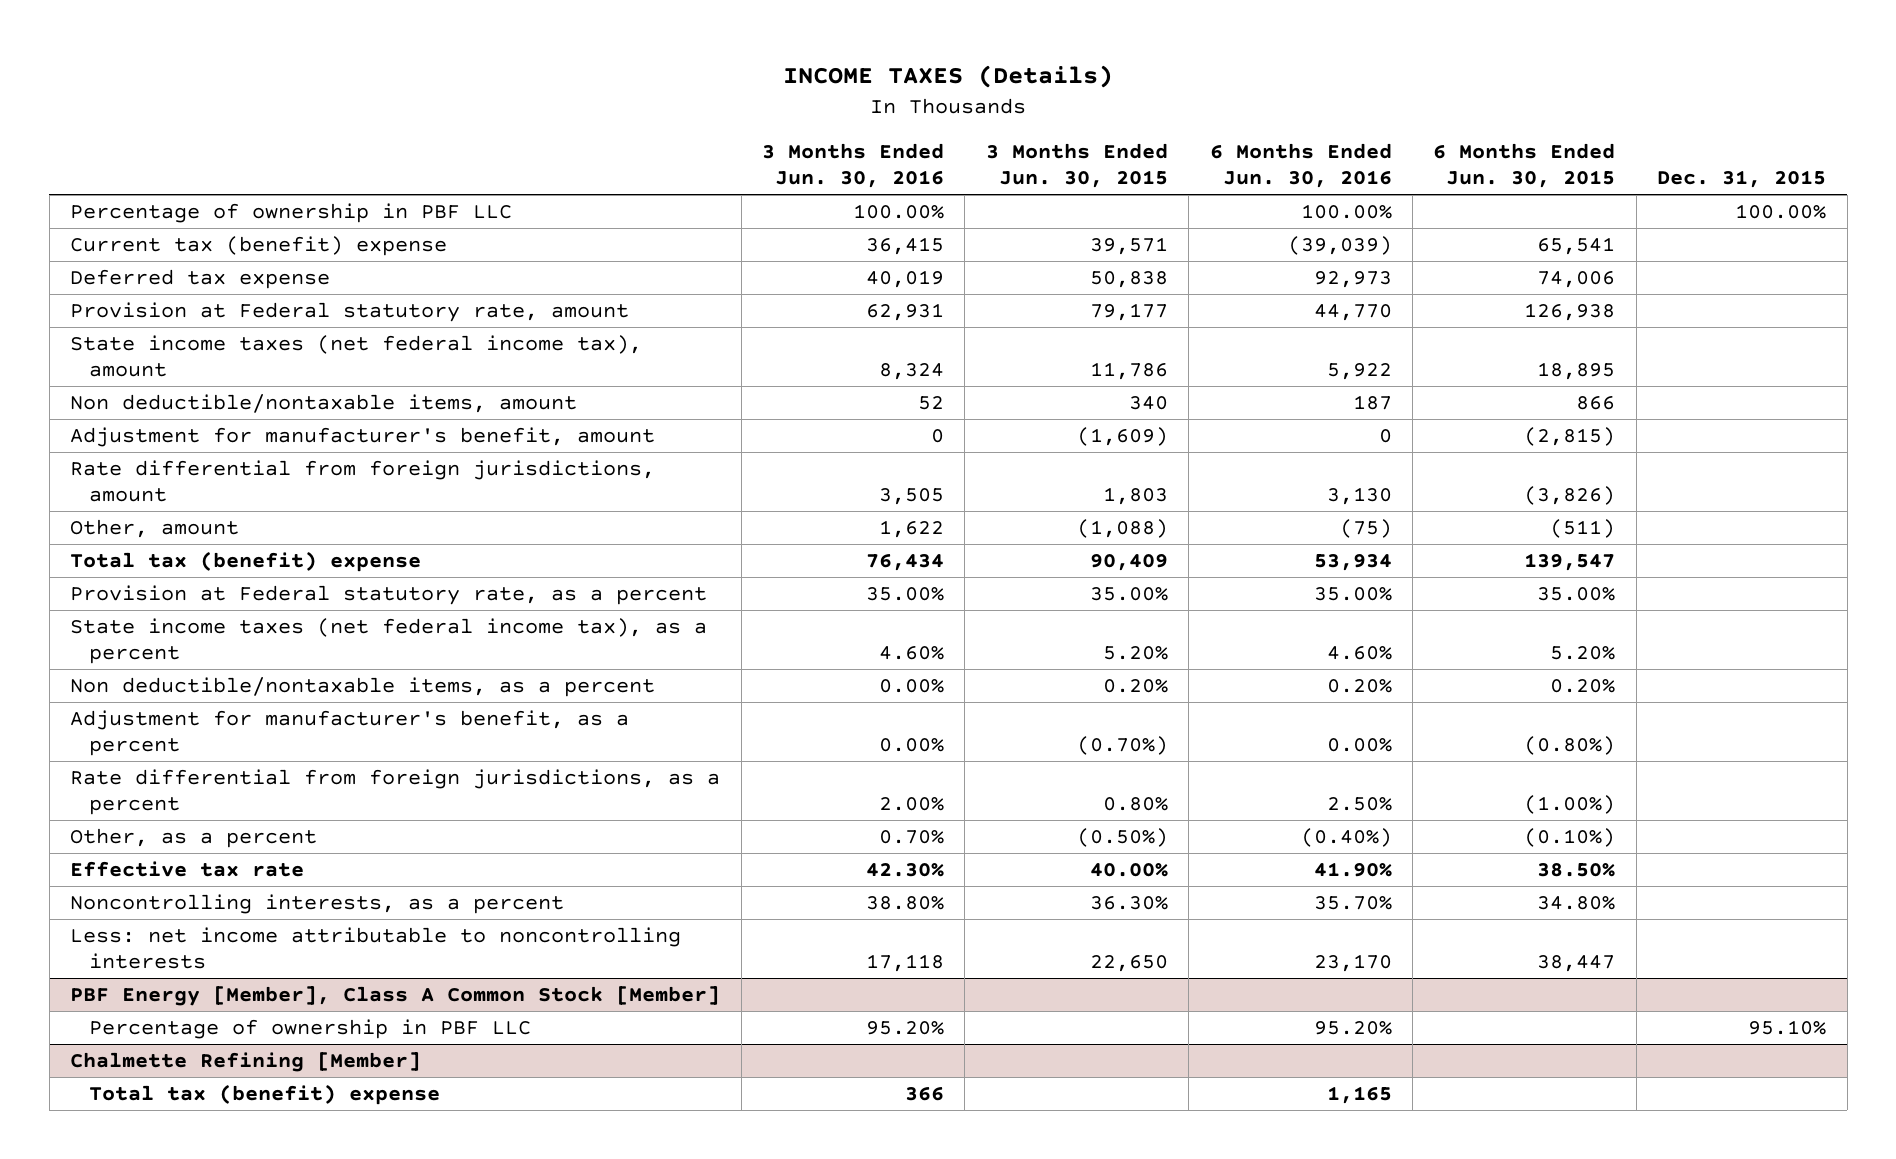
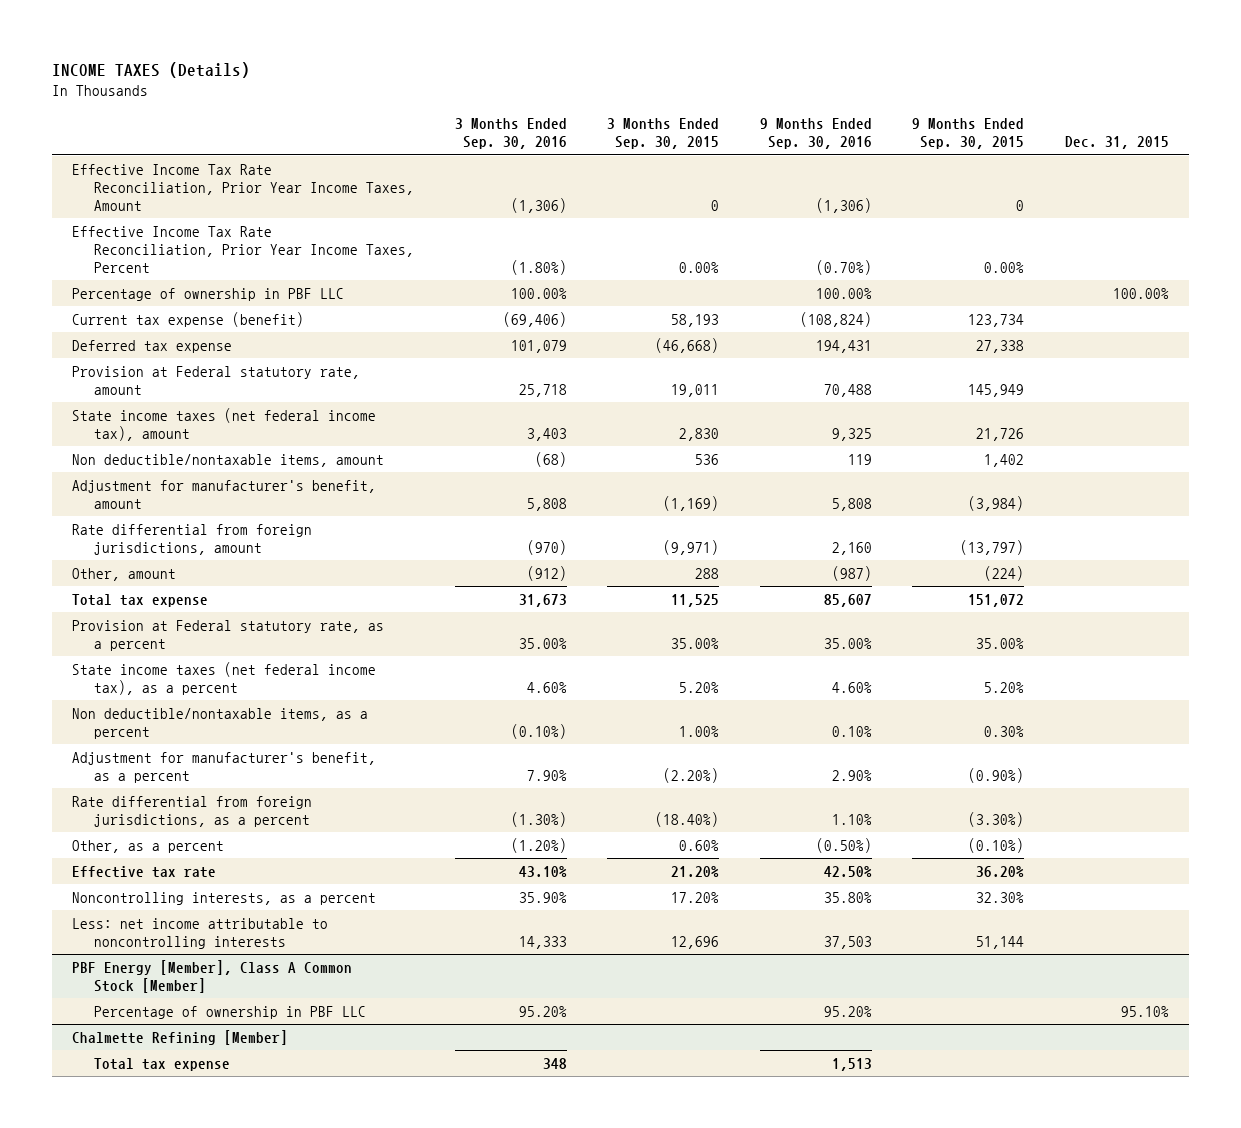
[761,143,944,188] 3 Months Ended Jun. 30, 2016 -> none
[985,143,1168,188] 3 Months Ended Jun. 30, 2015 -> none
[1209,143,1392,188] 6 Months Ended Jun. 30, 2016 -> none
[1433,143,1616,188] 6 Months Ended Jun. 30, 2015 -> none
none -> [454,118,567,150] 3 Months Ended Sep. 30, 2016
none -> [607,118,720,150] 3 Months Ended Sep. 30, 2015
none -> [759,118,872,150] 9 Months Ended Sep. 30, 2016
none -> [912,118,1025,150] 9 Months Ended Sep. 30, 2015
none -> [72,164,415,211] Effective Income Tax Rate Reconciliation, Prior Year Income Taxes, Amount
none -> [72,226,415,273] Effective Income Tax Rate Reconciliation, Prior Year Income Taxes, Percent
[70,236,448,257] Current tax (benefit) expense -> [72,312,305,328] Current tax expense (benefit)
[70,551,422,573] Total tax (benefit) expense -> [72,594,209,608] Total tax expense
[89,1084,441,1106] Total tax (benefit) expense -> [94,1058,231,1072] Total tax expense

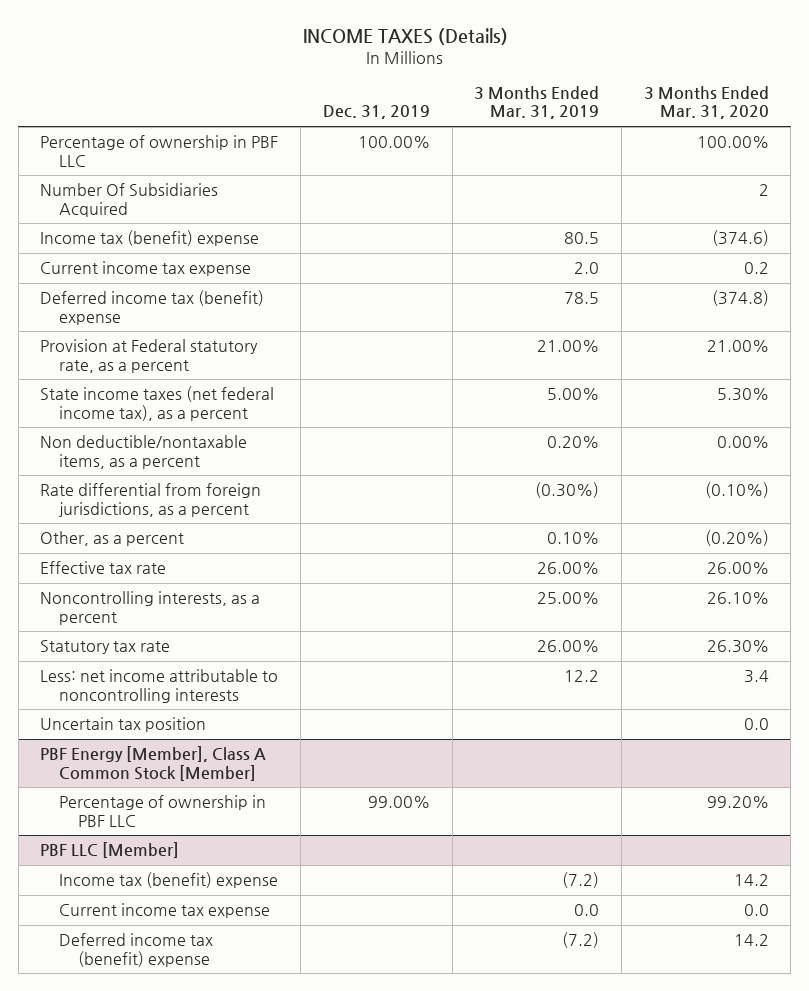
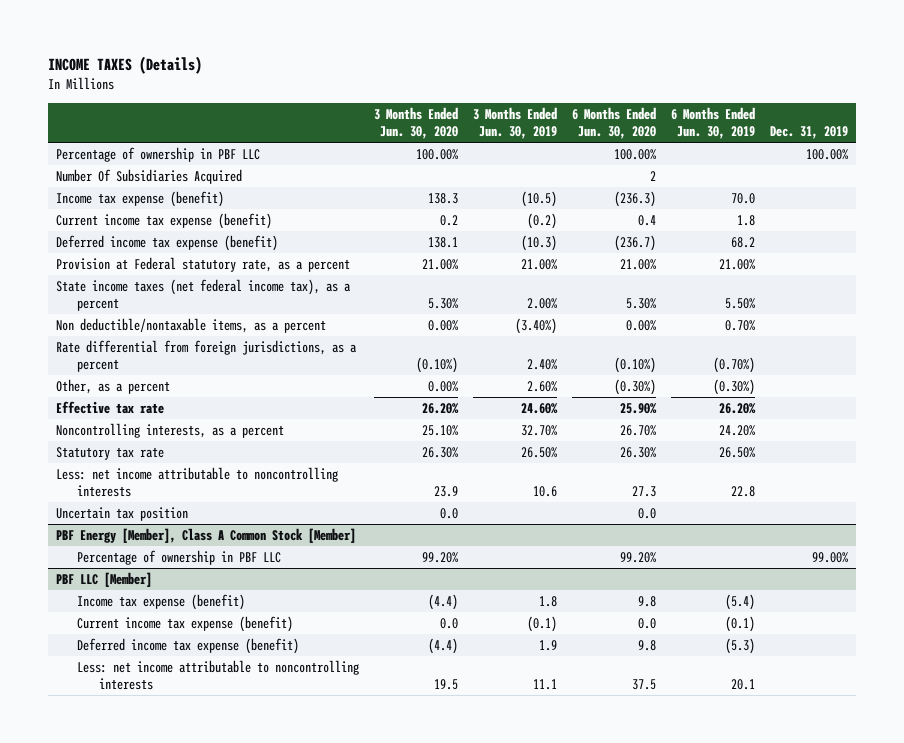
[474,86,600,120] 3 Months Ended Mar. 31, 2019 -> none
[643,86,769,120] 3 Months Ended Mar. 31, 2020 -> none
none -> [374,107,459,139] 3 Months Ended Jun. 30, 2020
none -> [473,107,558,139] 3 Months Ended Jun. 30, 2019
none -> [572,107,657,139] 6 Months Ended Jun. 30, 2020
none -> [671,107,756,139] 6 Months Ended Jun. 30, 2019
[40,230,260,247] Income tax (benefit) expense -> [55,191,224,208] Income tax expense (benefit)
[40,261,252,277] Current income tax expense -> [55,213,272,230] Current income tax expense (benefit)
[40,290,265,325] Deferred income tax (benefit) expense -> [55,235,278,252] Deferred income tax expense (benefit)
[59,872,279,889] Income tax (benefit) expense -> [77,594,246,611] Income tax expense (benefit)
[59,903,271,919] Current income tax expense -> [77,616,294,633] Current income tax expense (benefit)
[59,933,214,967] Deferred income tax (benefit) expense -> [77,638,300,655] Deferred income tax expense (benefit)
none -> [77,660,360,690] Less: net income attributable to noncontrolling interests

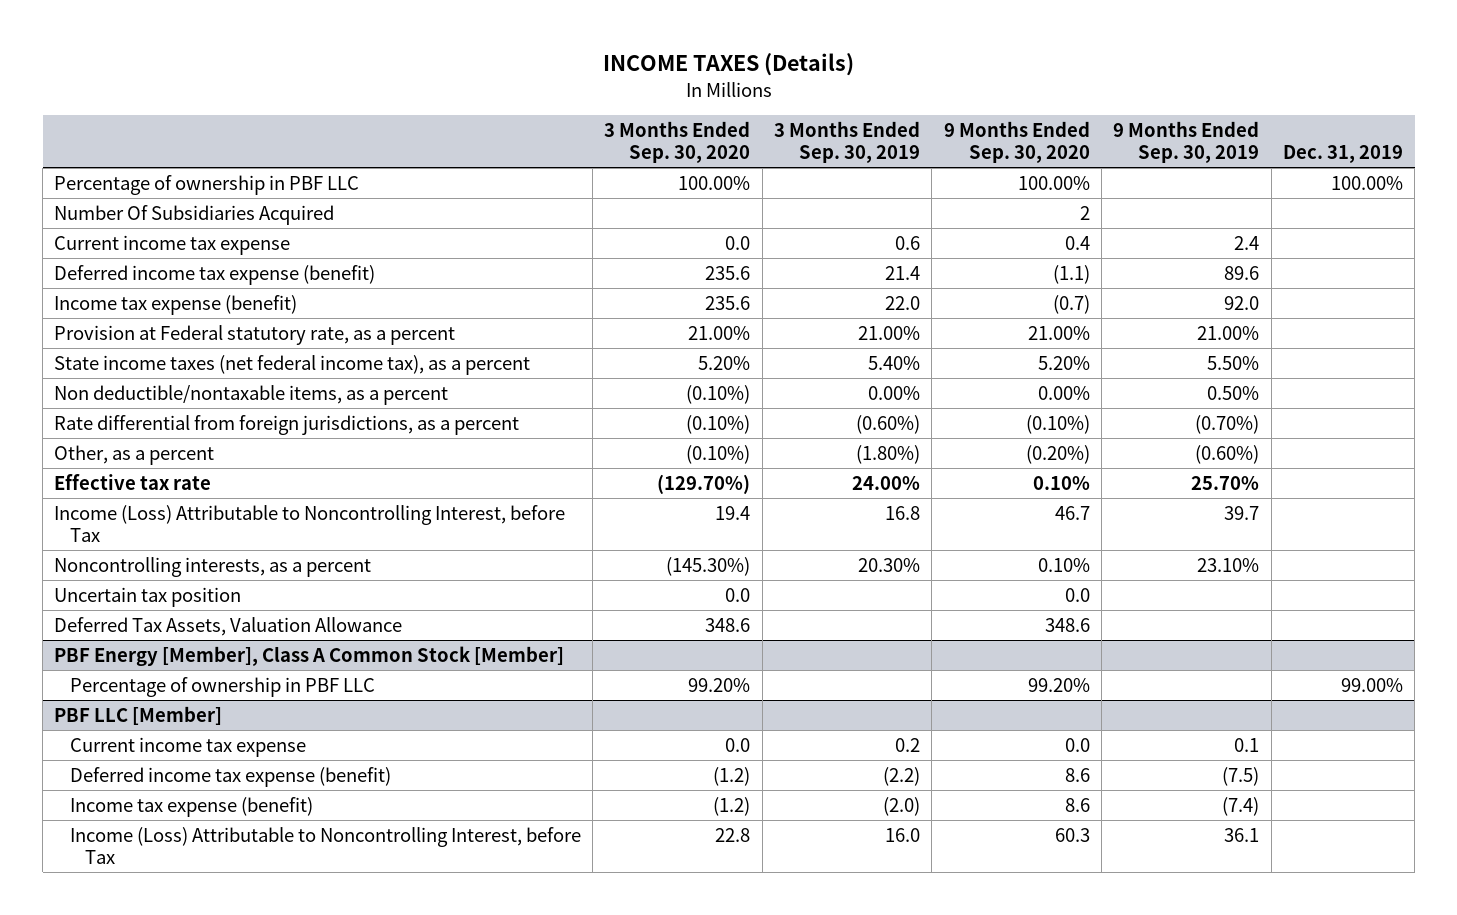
[374,107,459,139] 3 Months Ended Jun. 30, 2020 -> none
[473,107,558,139] 3 Months Ended Jun. 30, 2019 -> none
[572,107,657,139] 6 Months Ended Jun. 30, 2020 -> none
[671,107,756,139] 6 Months Ended Jun. 30, 2019 -> none
none -> [604,121,751,164] 3 Months Ended Sep. 30, 2020
none -> [773,121,920,164] 3 Months Ended Sep. 30, 2019
none -> [943,121,1090,164] 9 Months Ended Sep. 30, 2020
none -> [1113,121,1260,164] 9 Months Ended Sep. 30, 2019
[55,213,272,230] Current income tax expense (benefit) -> [54,234,291,255] Current income tax expense
[55,191,224,208] Income tax expense (benefit) -> [54,294,298,315] Income tax expense (benefit)
none -> [54,504,566,542] Income (Loss) Attributable to Noncontrolling Interest, before Tax
[55,447,164,461] Statutory tax rate -> none
[55,467,338,497] Less: net income attributable to noncontrolling interests -> none
none -> [54,616,403,636] Deferred Tax Assets, Valuation Allowance
[77,616,294,633] Current income tax expense (benefit) -> [69,736,306,757] Current income tax expense
[77,594,246,611] Income tax expense (benefit) -> [69,796,313,817] Income tax expense (benefit)
[77,660,360,690] Less: net income attributable to noncontrolling interests -> [69,826,581,864] Income (Loss) Attributable to Noncontrolling Interest, before Tax

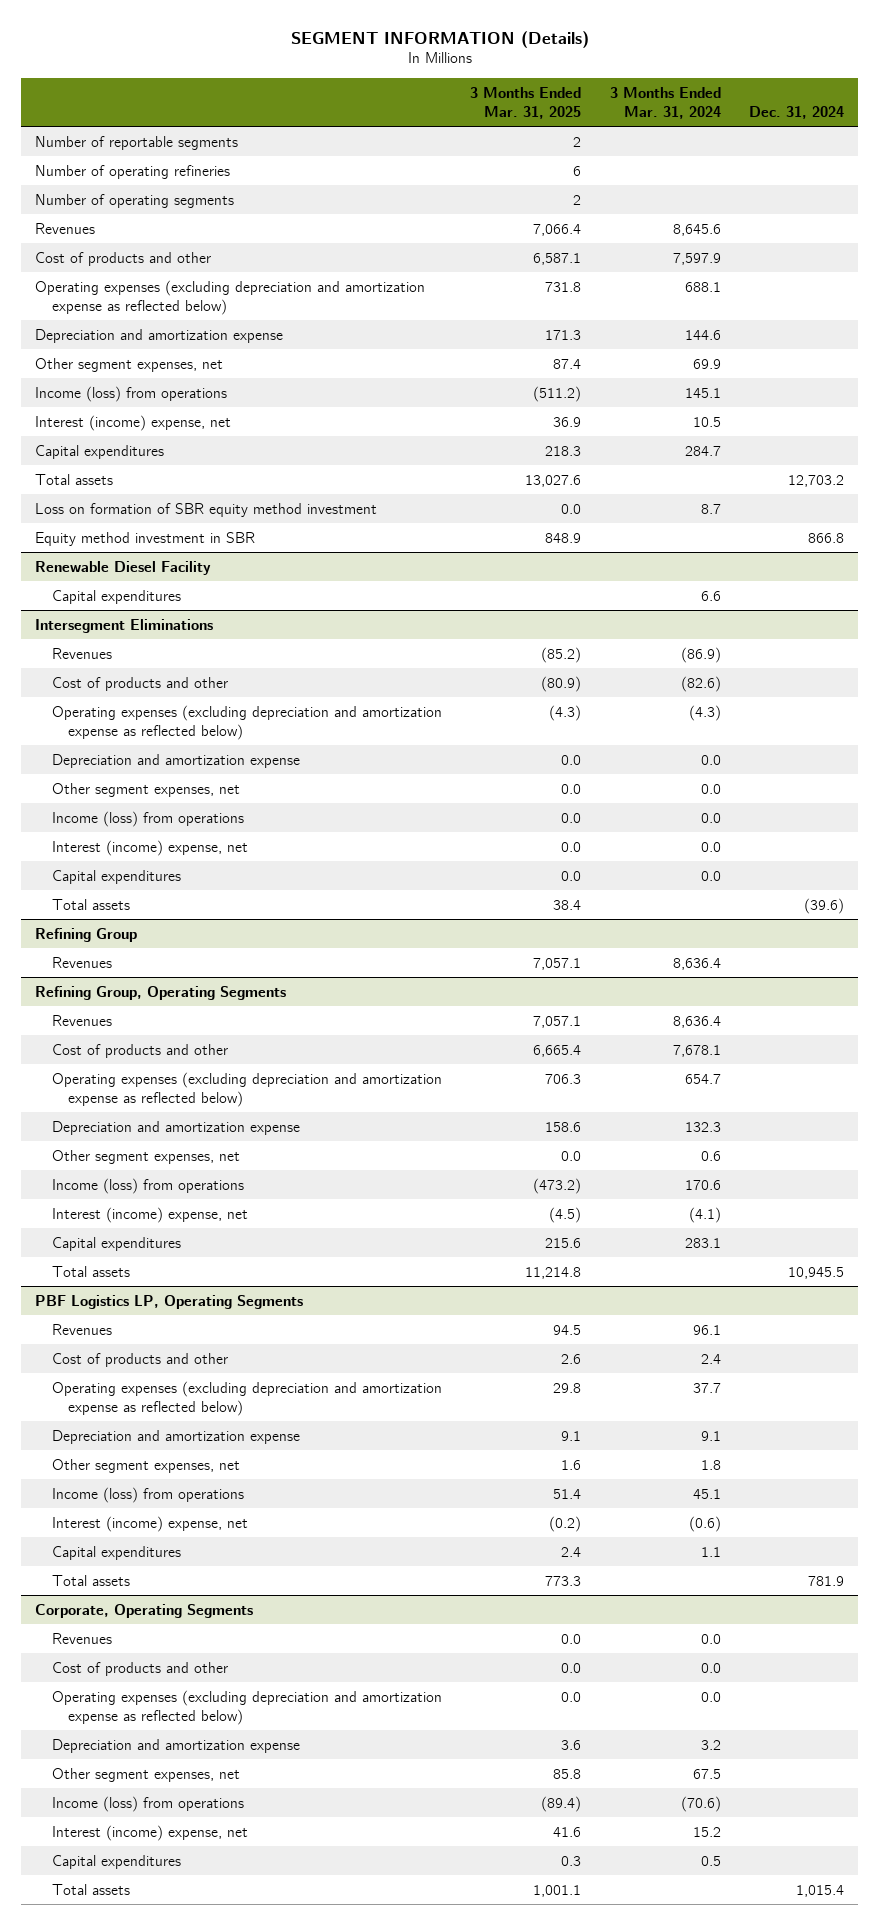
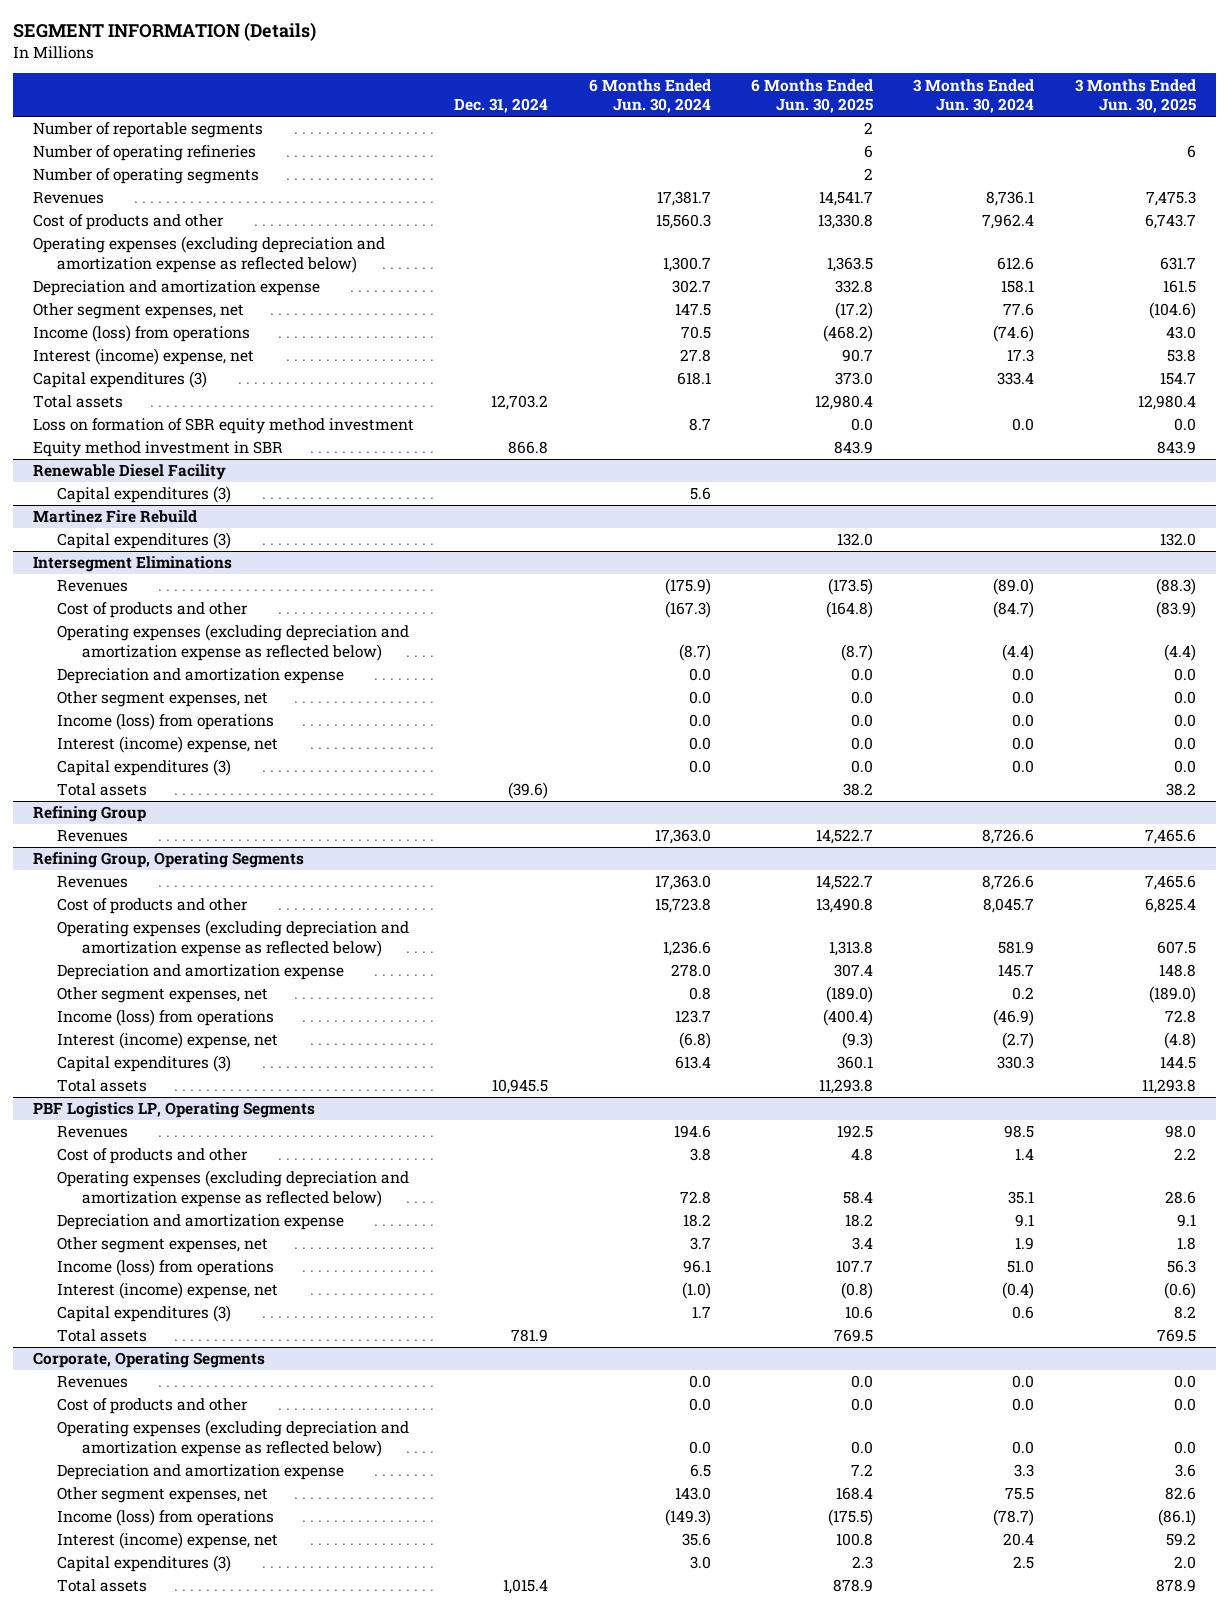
[470,86,582,119] 3 Months Ended Mar. 31, 2025 -> none
[609,86,721,119] 3 Months Ended Mar. 31, 2024 -> none
none -> [588,78,711,114] 6 Months Ended Jun. 30, 2024
none -> [750,78,873,114] 6 Months Ended Jun. 30, 2025
none -> [913,78,1035,114] 3 Months Ended Jun. 30, 2024
none -> [1074,78,1196,114] 3 Months Ended Jun. 30, 2025
[35,444,165,459] Capital expenditures -> [32,371,207,389] Capital expenditures (3)
[51,589,181,604] Capital expenditures -> [57,486,232,504] Capital expenditures (3)
none -> [32,510,197,524] Martinez Fire Rebuild
none -> [57,532,232,550] Capital expenditures (3)
[51,869,181,884] Capital expenditures -> [57,759,232,777] Capital expenditures (3)
[51,1236,181,1251] Capital expenditures -> [57,1055,232,1073] Capital expenditures (3)
[51,1545,181,1560] Capital expenditures -> [57,1305,232,1323] Capital expenditures (3)
[51,1854,181,1869] Capital expenditures -> [57,1555,232,1573] Capital expenditures (3)

